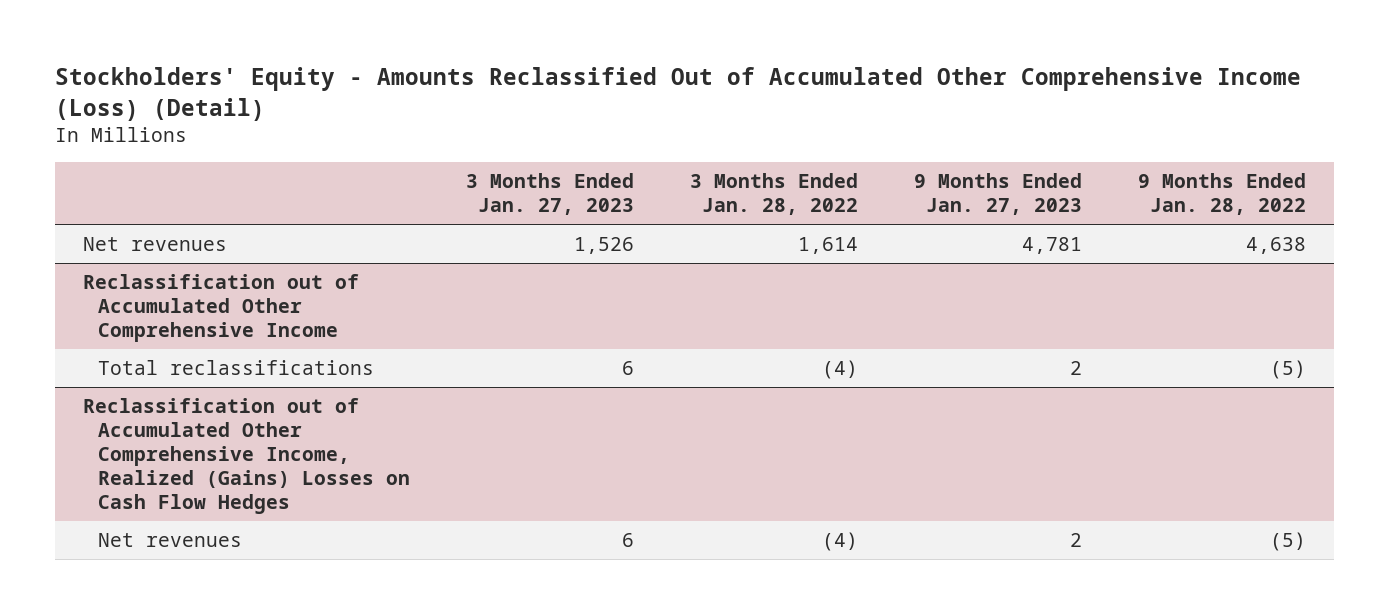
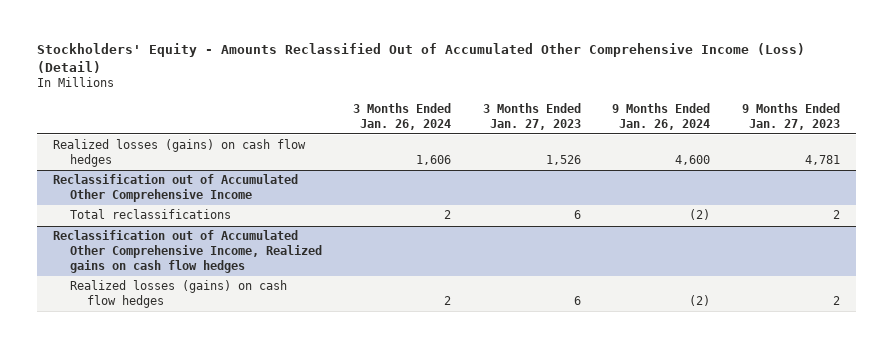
[690,173,859,216] 3 Months Ended Jan. 28, 2022 -> none
[1138,173,1307,216] 9 Months Ended Jan. 28, 2022 -> none
none -> [353,102,452,130] 3 Months Ended Jan. 26, 2024
none -> [612,102,711,130] 9 Months Ended Jan. 26, 2024
[82,237,227,252] Net revenues -> [52,139,306,168] Realized losses (gains) on cash flow hedges
[82,398,411,514] Reclassification out of Accumulated Other Comprehensive Income, Realized (Gains) Losses on Cash Flow Hedges -> [52,230,322,273] Reclassification out of Accumulated Other Comprehensive Income, Realized gains on cash flow hedges
[98,533,243,548] Net revenues -> [69,280,287,309] Realized losses (gains) on cash flow hedges

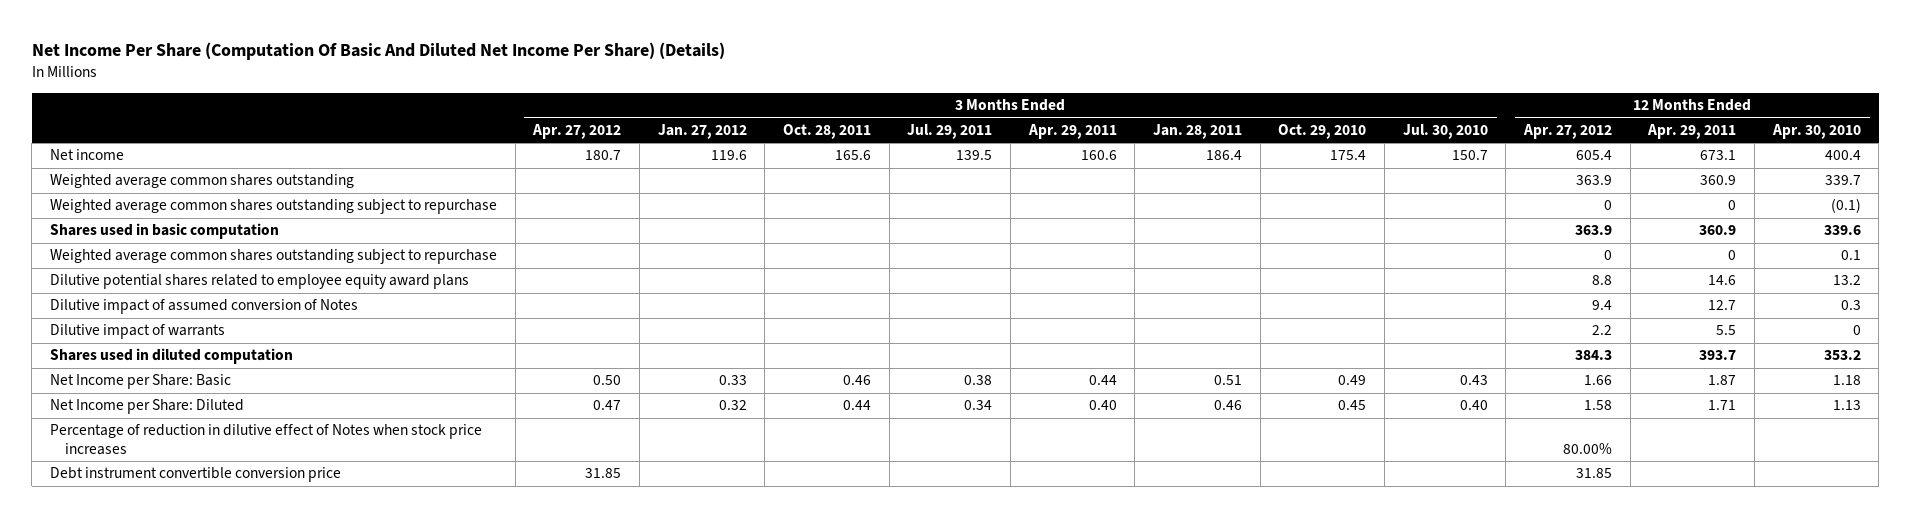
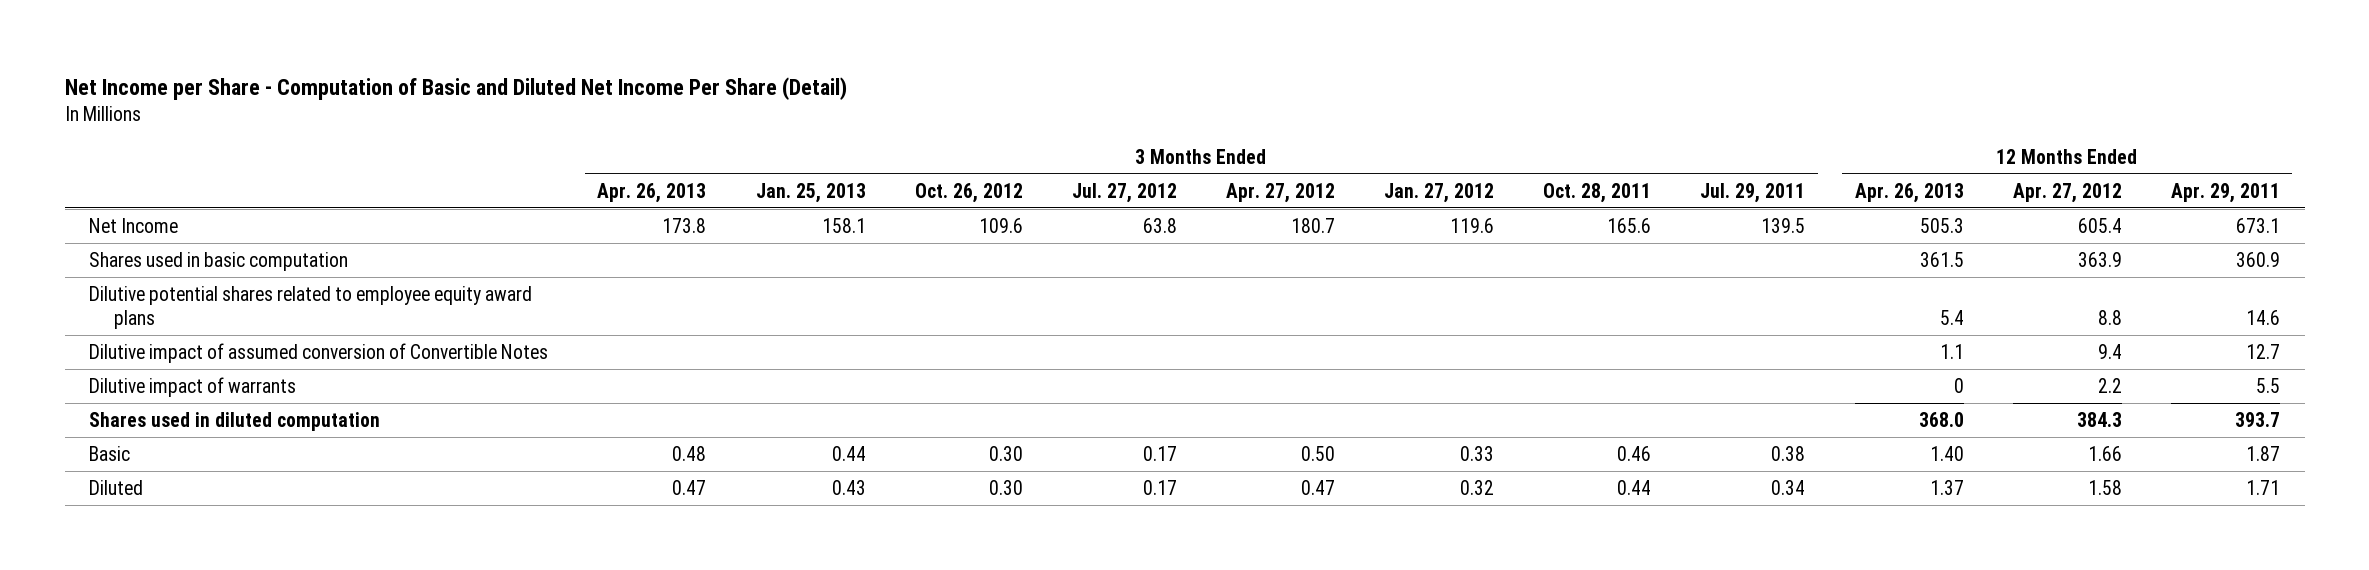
[31,42,725,61] Net Income Per Share (Computation Of Basic And Diluted Net Income Per Share) (Details) -> [64,76,847,100] Net Income per Share - Computation of Basic and Diluted Net Income Per Share (Detail)
[1027,123,1117,139] Apr. 29, 2011 -> none
[1153,123,1243,139] Jan. 28, 2011 -> none
[1278,123,1367,139] Oct. 29, 2010 -> none
[1402,123,1488,139] Jul. 30, 2010 -> none
[1771,123,1861,139] Apr. 30, 2010 -> none
none -> [597,182,707,203] Apr. 26, 2013
none -> [755,182,866,203] Jan. 25, 2013
none -> [914,182,1023,203] Oct. 26, 2012
none -> [1071,182,1177,203] Jul. 27, 2012
none -> [1854,182,1964,203] Apr. 26, 2013
[49,174,354,189] Weighted average common shares outstanding -> none
[49,199,497,215] Weighted average common shares outstanding subject to repurchase -> none
[49,149,124,161] Net income -> [89,217,179,233] Net Income
[49,249,497,265] Weighted average common shares outstanding subject to repurchase -> none
[49,299,358,315] Dilutive impact of assumed conversion of Notes -> [89,342,549,363] Dilutive impact of assumed conversion of Convertible Notes
[49,424,482,456] Percentage of reduction in dilutive effect of Notes when stock price increases -> none
[49,467,341,483] Debt instrument convertible conversion price -> none
[49,374,231,390] Net Income per Share: Basic -> [89,445,131,461] Basic
[49,399,244,415] Net Income per Share: Diluted -> [89,479,144,495] Diluted

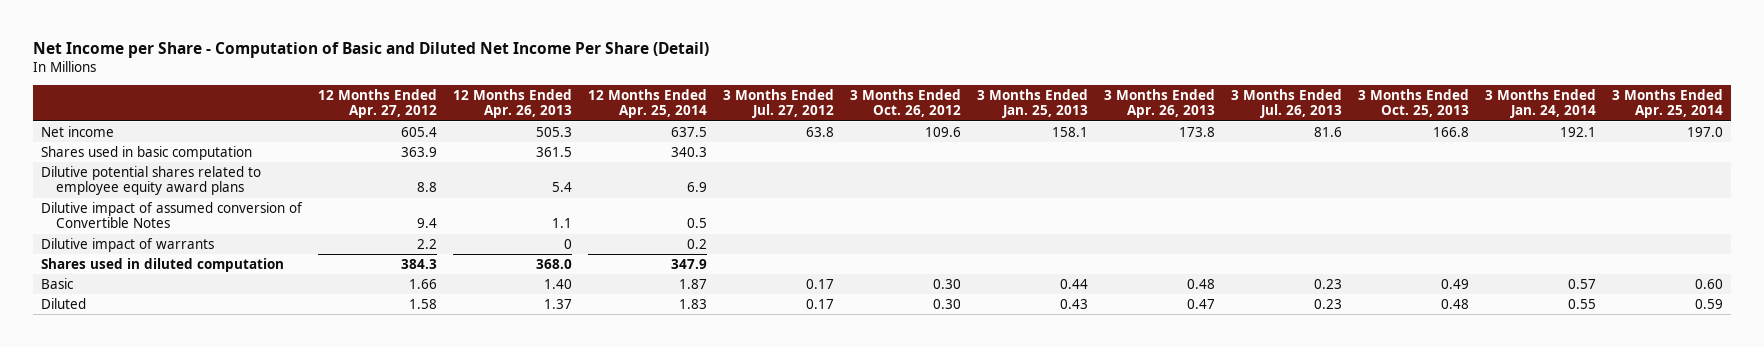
[1226,182,1336,203] Apr. 27, 2012 -> none
[1384,182,1495,203] Jan. 27, 2012 -> none
[1543,182,1652,203] Oct. 28, 2011 -> none
[1700,182,1806,203] Jul. 29, 2011 -> none
[2170,182,2280,203] Apr. 29, 2011 -> none
none -> [588,88,708,119] 12 Months Ended Apr. 25, 2014
none -> [1230,88,1342,119] 3 Months Ended Jul. 26, 2013
none -> [1357,88,1469,118] 3 Months Ended Oct. 25, 2013
none -> [1484,88,1596,119] 3 Months Ended Jan. 24, 2014
none -> [1611,88,1723,119] 3 Months Ended Apr. 25, 2014
[89,217,179,233] Net Income -> [41,125,115,137] Net income

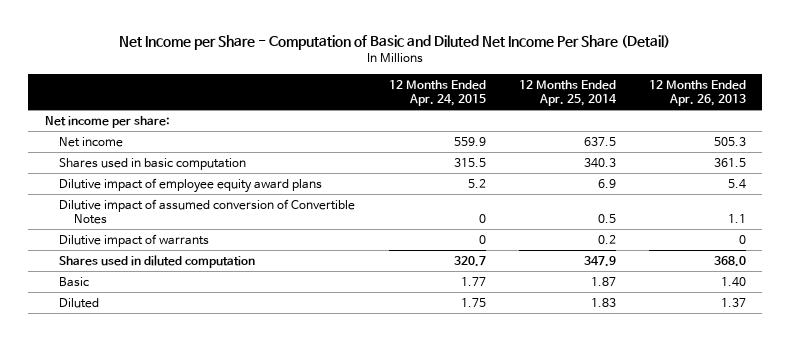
[318,88,438,119] 12 Months Ended Apr. 27, 2012 -> none
[723,88,835,119] 3 Months Ended Jul. 27, 2012 -> none
[850,88,962,118] 3 Months Ended Oct. 26, 2012 -> none
[977,88,1089,119] 3 Months Ended Jan. 25, 2013 -> none
[1103,88,1215,119] 3 Months Ended Apr. 26, 2013 -> none
[1230,88,1342,119] 3 Months Ended Jul. 26, 2013 -> none
[1357,88,1469,118] 3 Months Ended Oct. 25, 2013 -> none
[1484,88,1596,119] 3 Months Ended Jan. 24, 2014 -> none
[1611,88,1723,119] 3 Months Ended Apr. 25, 2014 -> none
none -> [388,79,486,106] 12 Months Ended Apr. 24, 2015
none -> [44,115,170,128] Net income per share:
[41,165,262,196] Dilutive potential shares related to employee equity award plans -> [59,177,323,193] Dilutive impact of employee equity award plans

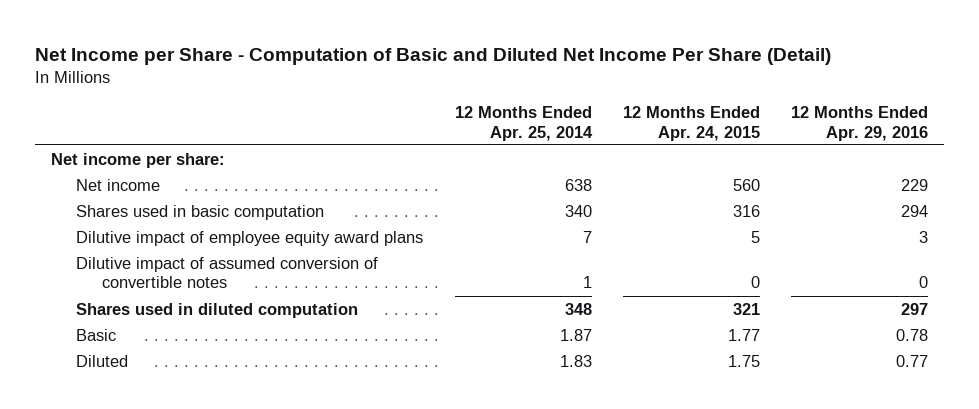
[648,79,746,106] 12 Months Ended Apr. 26, 2013 -> none
none -> [791,105,929,141] 12 Months Ended Apr. 29, 2016
[59,233,210,247] Dilutive impact of warrants -> none
[453,136,486,146] 559.9 -> [732,178,760,191] 560
[583,136,616,146] 637.5 -> [564,178,592,191] 638
[453,157,486,167] 315.5 -> [732,204,760,217] 316
[583,157,616,168] 340.3 -> [564,204,592,217] 340
[467,178,486,188] 5.2 -> [750,230,760,243] 5
[597,178,616,188] 6.9 -> [582,230,592,243] 7
[59,198,356,224] Dilutive impact of assumed conversion of Convertible Notes -> [76,256,379,289] Dilutive impact of assumed conversion of convertible notes
[597,213,616,223] 0.5 -> [582,276,592,289] 1
[453,255,486,266] 320.7 -> [732,302,760,315] 321
[583,255,616,266] 347.9 -> [564,302,592,315] 348

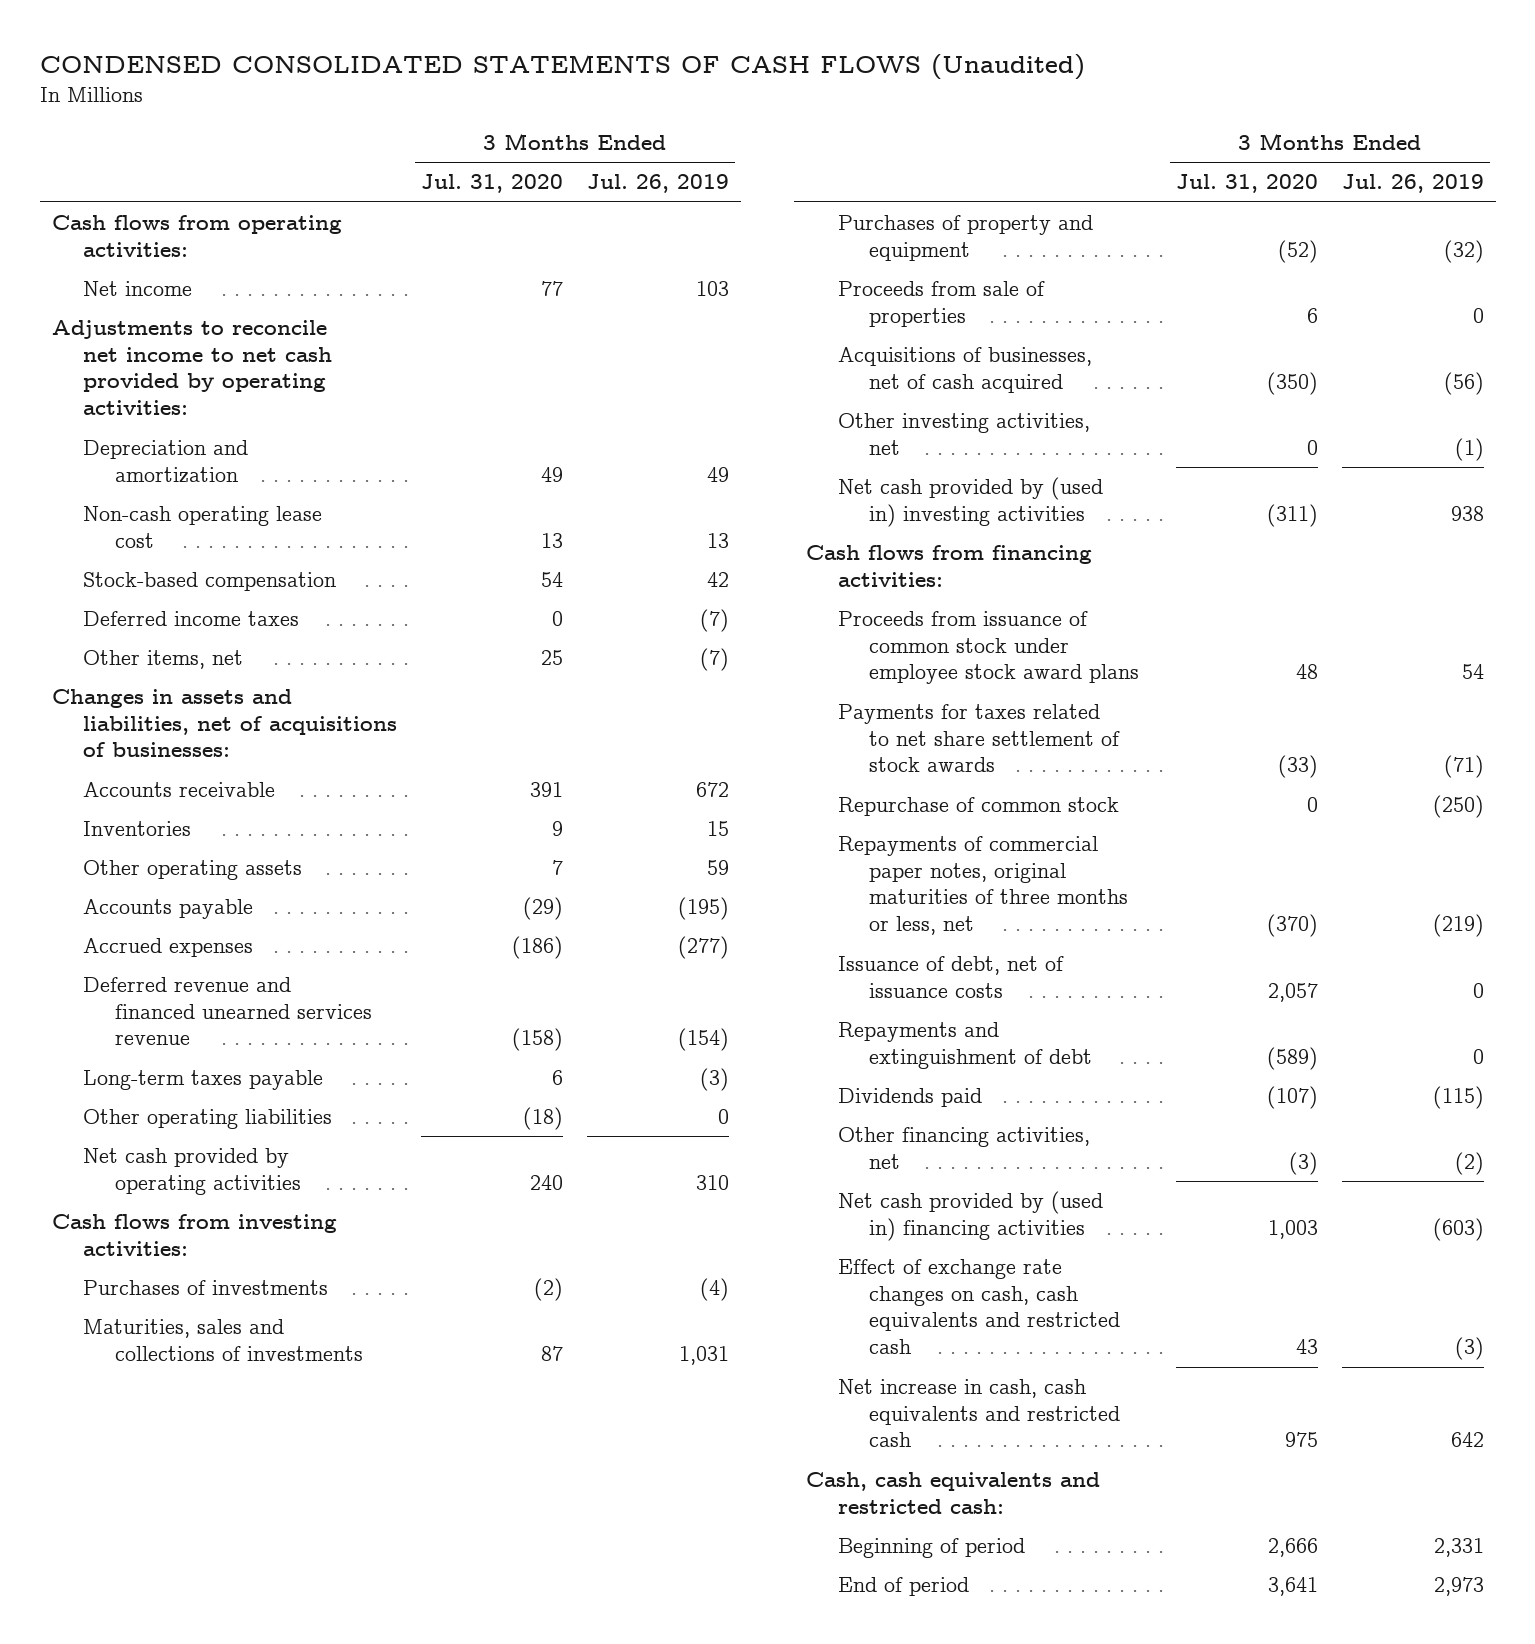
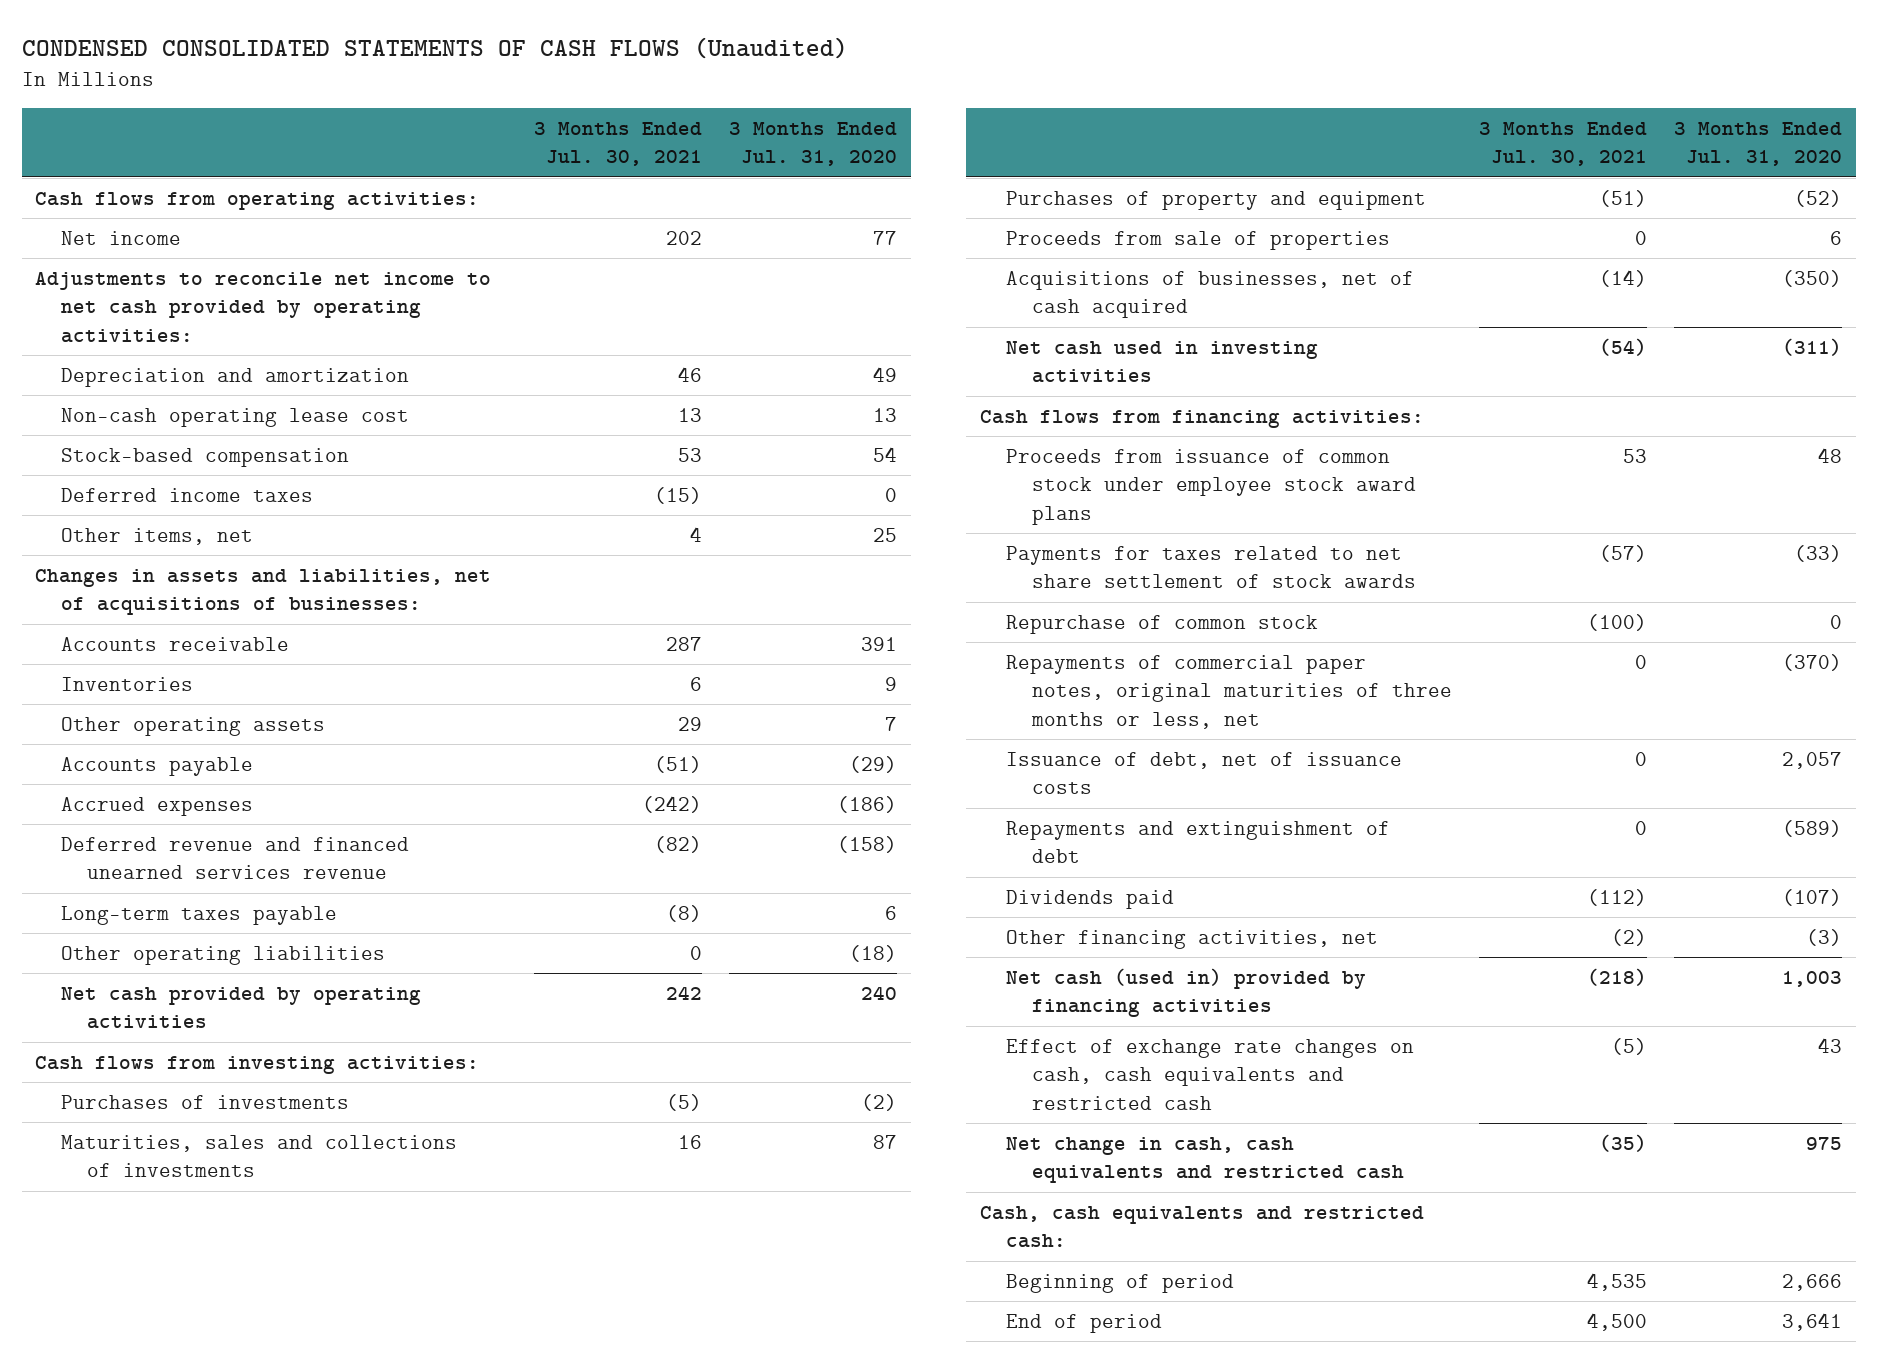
[587,174,730,194] Jul. 26, 2019 -> none
none -> [534,121,703,167] 3 Months Ended Jul. 30, 2021
[837,413,1090,455] Other investing activities, net -> none
[837,477,1103,527] Net cash provided by (used in) investing activities -> [1005,340,1318,384] Net cash used in investing activities
[837,1191,1103,1241] Net cash provided by (used in) financing activities -> [1005,967,1366,1018] Net cash (used in) provided by financing activities
[837,1379,1121,1448] Net increase in cash, cash equivalents and restricted cash -> [1005,1136,1404,1184] Net change in cash, cash equivalents and restricted cash

